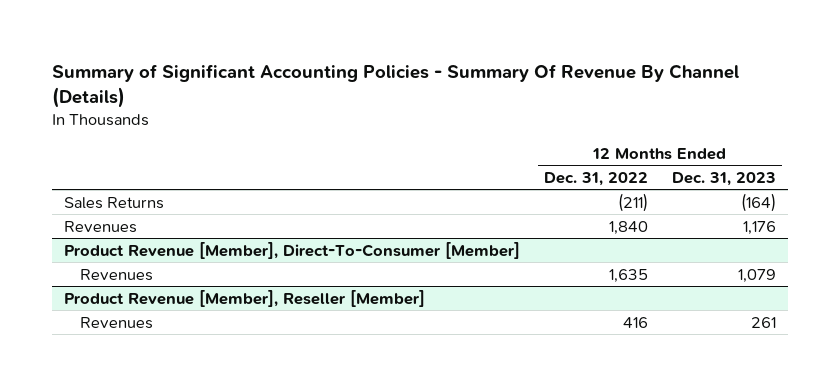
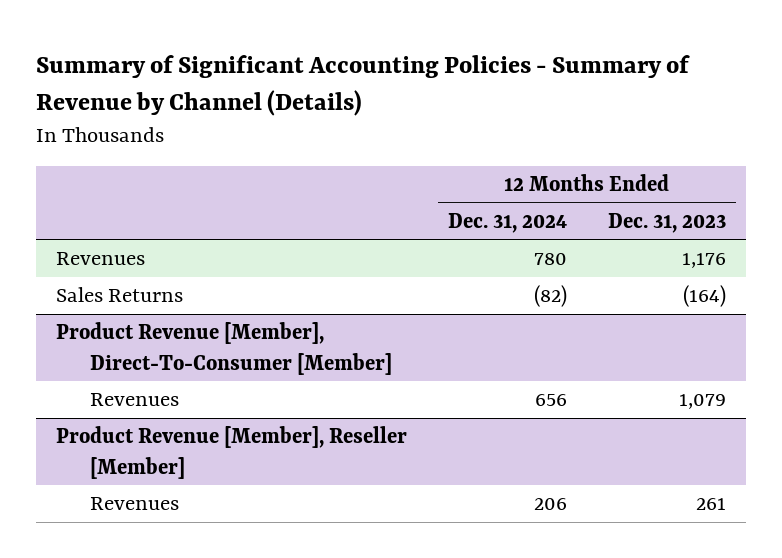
[52,63,740,108] Summary of Significant Accounting Policies - Summary Of Revenue By Channel (Details) -> [35,54,690,116] Summary of Significant Accounting Policies - Summary of Revenue by Channel (Details)
[543,171,648,186] Dec. 31, 2022 -> none
none -> [448,212,568,233] Dec. 31, 2024
[64,196,165,209] Sales Returns -> [56,287,184,303] Sales Returns

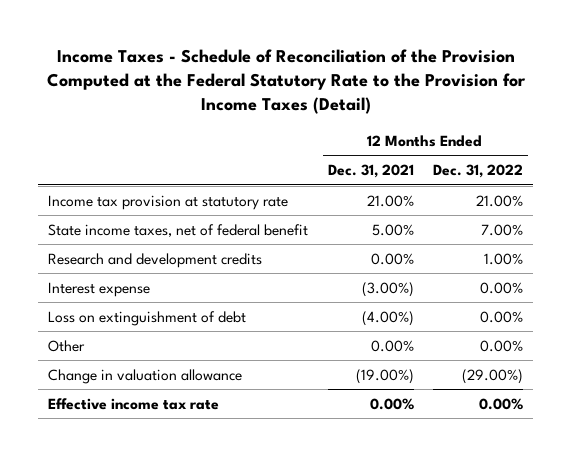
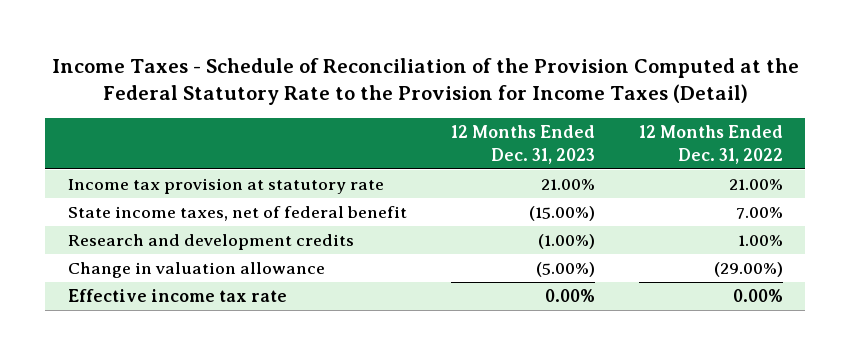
[327,164,414,179] Dec. 31, 2021 -> none
none -> [450,124,595,164] 12 Months Ended Dec. 31, 2023
[47,281,150,297] Interest expense -> none
[47,310,246,326] Loss on extinguishment of debt -> none
[47,339,85,352] Other -> none

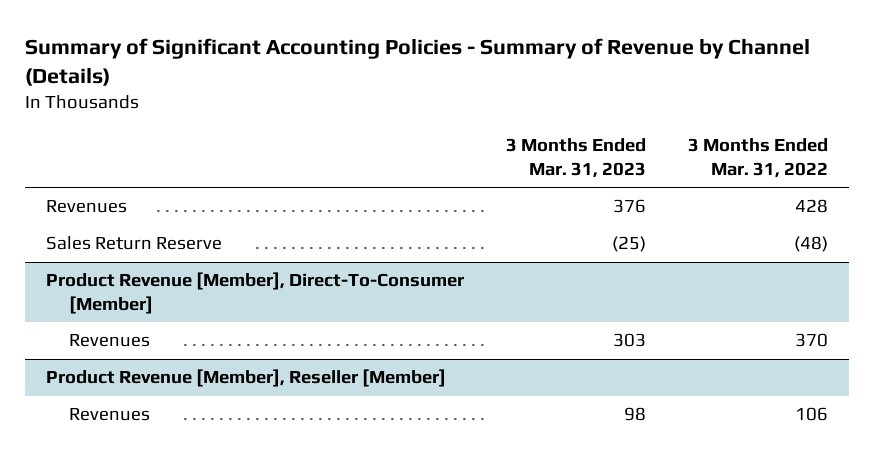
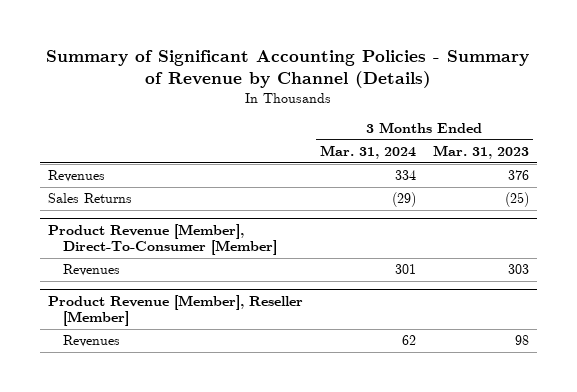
[688,138,829,178] 3 Months Ended Mar. 31, 2022 -> none
none -> [319,145,416,160] Mar. 31, 2024
[46,236,223,251] Sales Return Reserve -> [48,193,133,204] Sales Returns

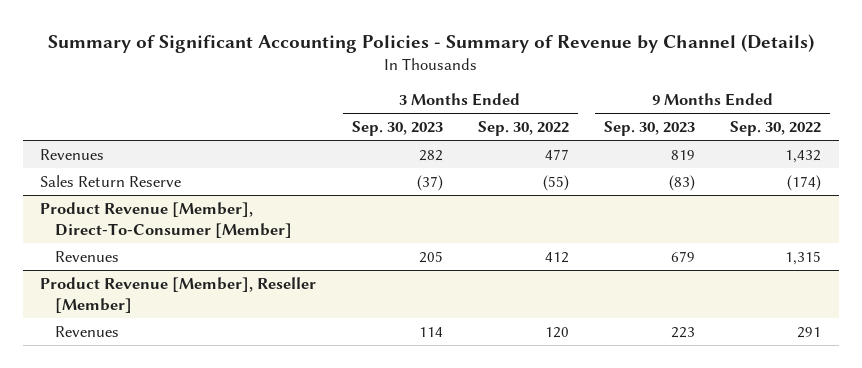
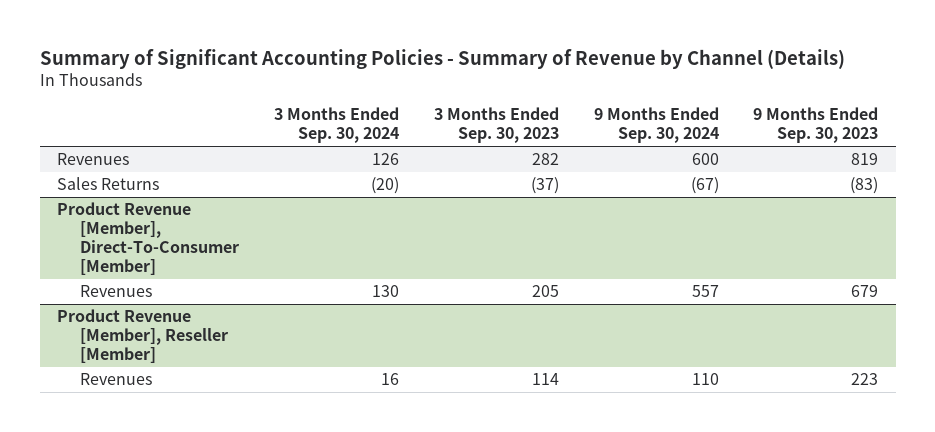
[477,121,569,137] Sep. 30, 2022 -> none
[730,121,822,137] Sep. 30, 2022 -> none
none -> [274,107,400,144] 3 Months Ended Sep. 30, 2024
none -> [593,107,719,144] 9 Months Ended Sep. 30, 2024
[40,174,182,187] Sales Return Reserve -> [57,177,160,191] Sales Returns

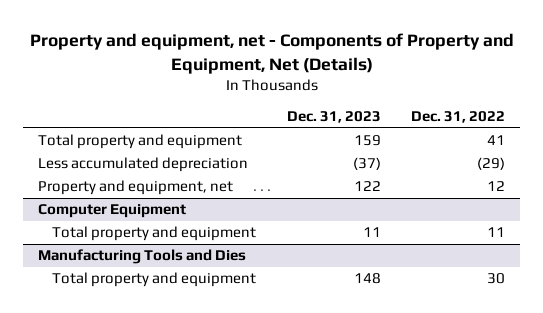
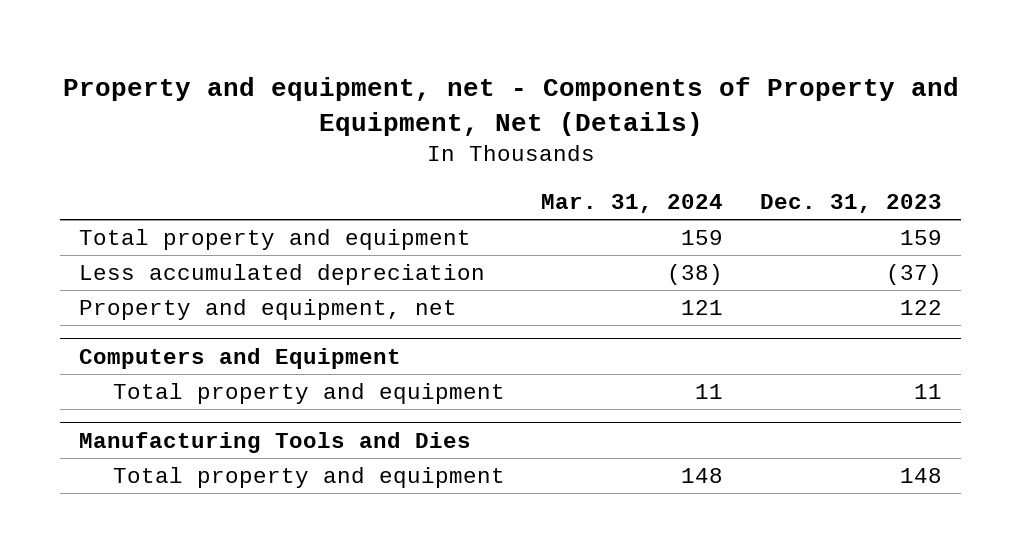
[411,111,506,124] Dec. 31, 2022 -> none
none -> [541,193,724,213] Mar. 31, 2024
[38,204,187,219] Computer Equipment -> [78,348,401,370] Computers and Equipment

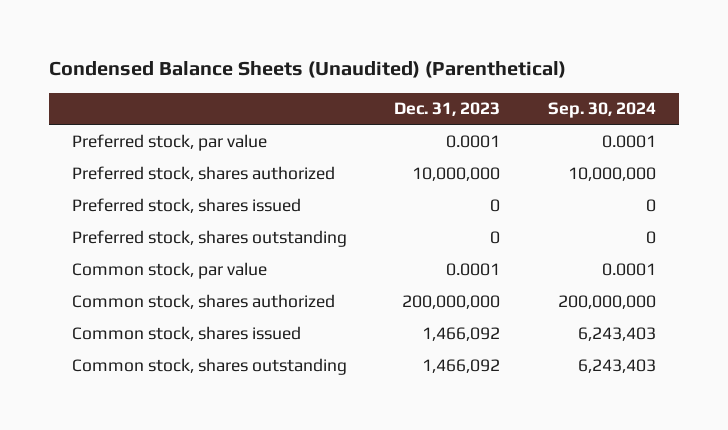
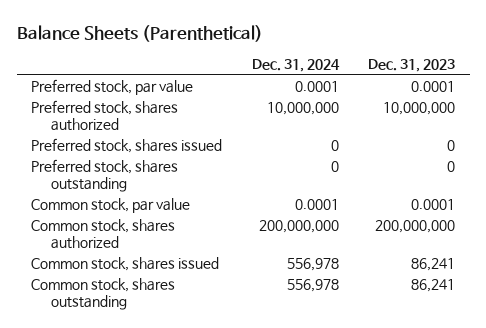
[48,61,566,79] Condensed Balance Sheets (Unaudited) (Parenthetical) -> [16,24,263,42] Balance Sheets (Parenthetical)
[547,102,656,119] Sep. 30, 2024 -> none
none -> [251,58,340,72] Dec. 31, 2024
[422,326,501,341] 1,466,092 -> [410,257,455,271] 86,241
[422,358,501,373] 1,466,092 -> [410,278,455,292] 86,241

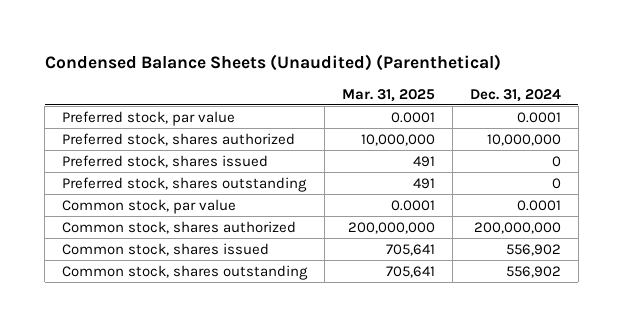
[16,24,263,42] Balance Sheets (Parenthetical) -> [44,53,501,71] Condensed Balance Sheets (Unaudited) (Parenthetical)
[367,58,455,72] Dec. 31, 2023 -> none
none -> [341,88,435,102] Mar. 31, 2025
[286,257,339,271] 556,978 -> [505,243,561,256] 556,902
[286,278,339,292] 556,978 -> [505,265,561,278] 556,902

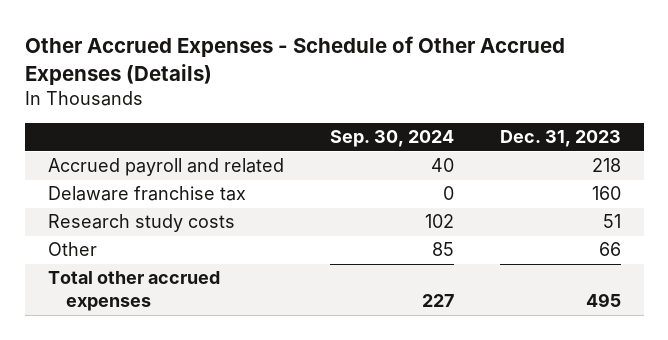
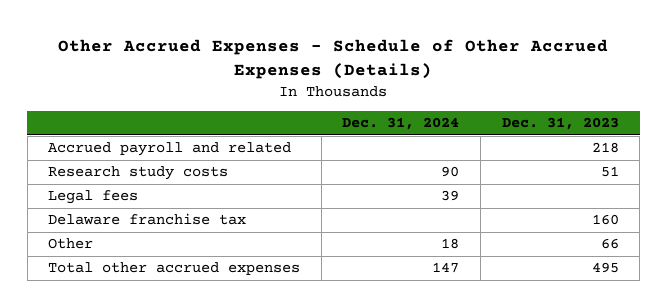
[329,130,454,148] Sep. 30, 2024 -> none
none -> [342,117,460,131] Dec. 31, 2024
none -> [48,190,139,205] Legal fees
[47,186,246,202] Delaware franchise tax -> [48,213,247,226] Delaware franchise tax

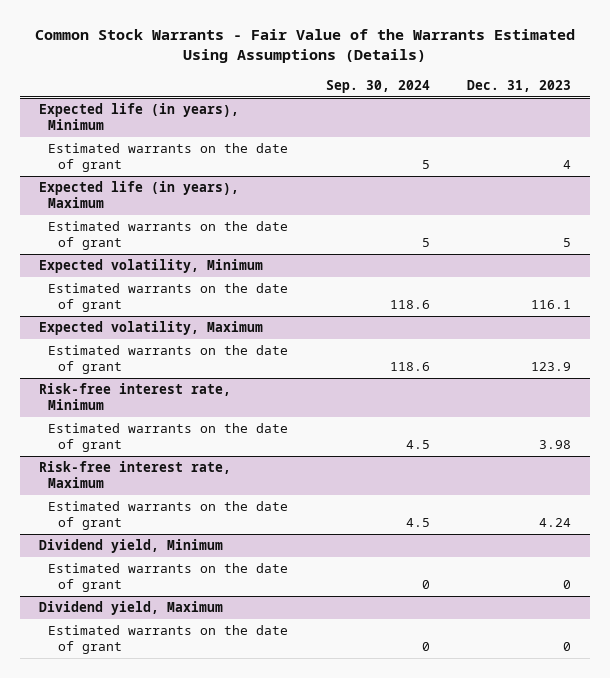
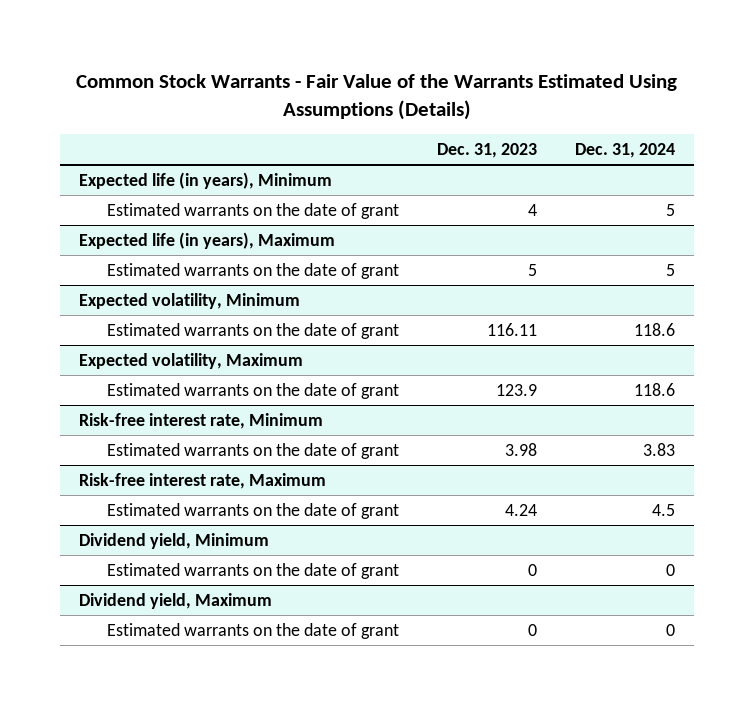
[325,79,430,93] Sep. 30, 2024 -> none
none -> [575,142,676,158] Dec. 31, 2024
[531,299,572,309] 116.1 -> [486,322,537,336] 116.11

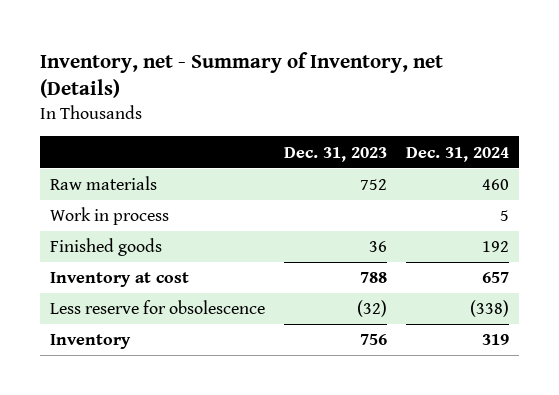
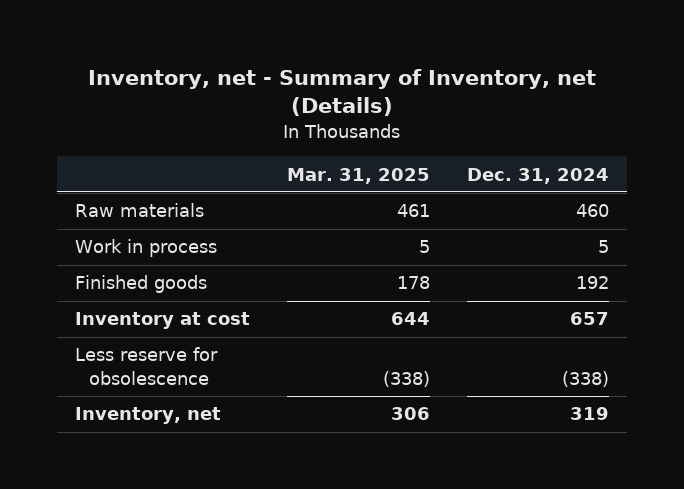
[284,146,388,162] Dec. 31, 2023 -> none
none -> [286,167,430,184] Mar. 31, 2025
[50,334,132,350] Inventory -> [75,407,222,425] Inventory, net

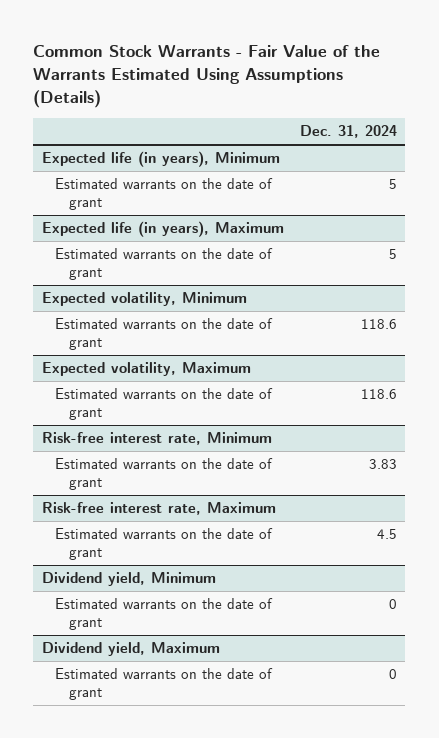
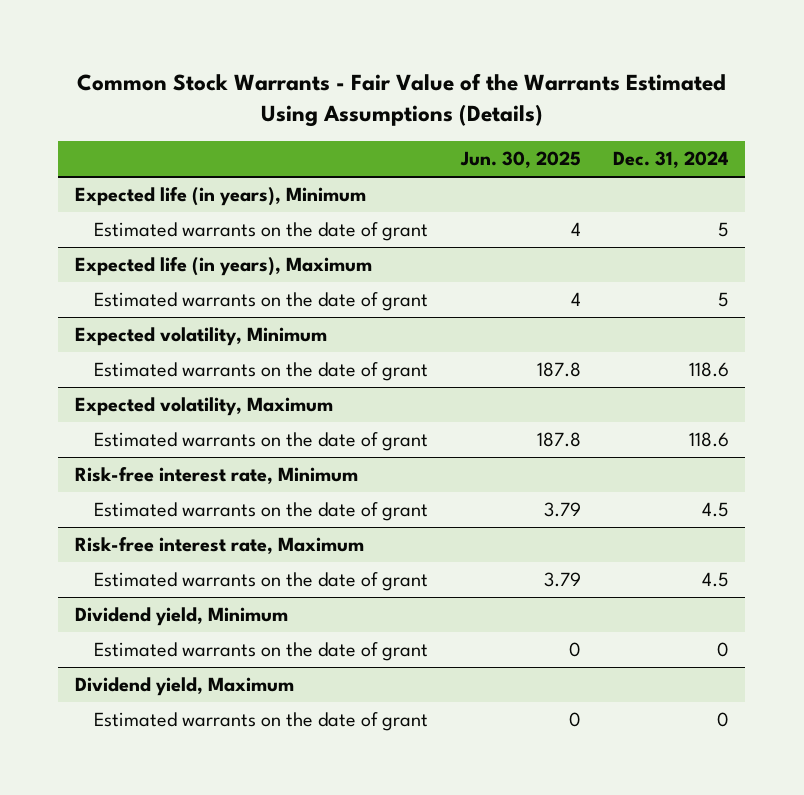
none -> [459,151,581,169] Jun. 30, 2025
[368,459,397,470] 3.83 -> [701,502,729,518] 4.5

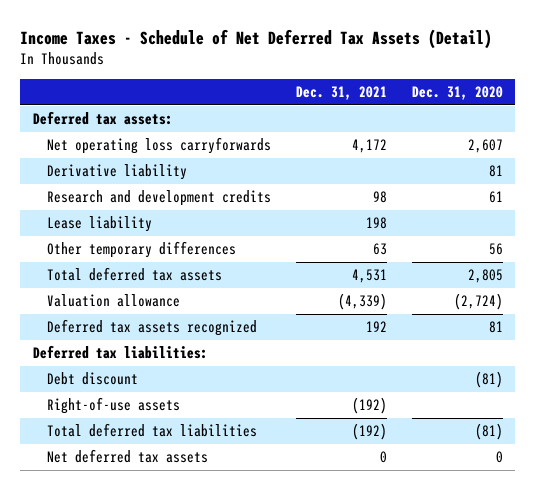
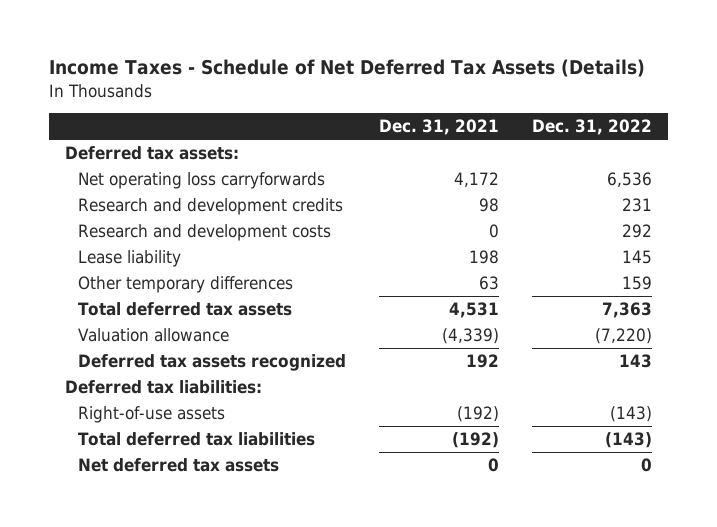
[20,28,493,49] Income Taxes - Schedule of Net Deferred Tax Assets (Detail) -> [48,59,645,78] Income Taxes - Schedule of Net Deferred Tax Assets (Details)
[411,86,503,101] Dec. 31, 2020 -> none
none -> [531,119,652,136] Dec. 31, 2022
[46,164,187,181] Derivative liability -> none
none -> [77,224,331,242] Research and development costs
[46,372,138,386] Debt discount -> none

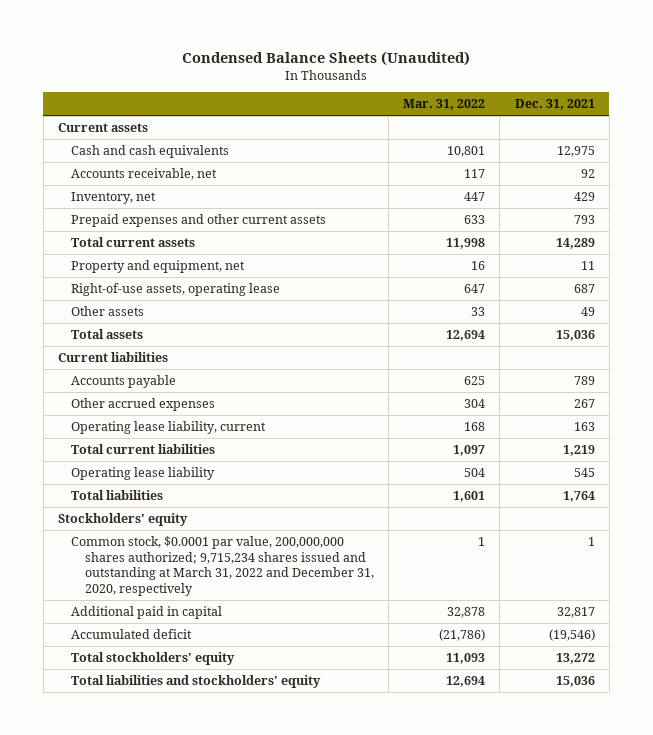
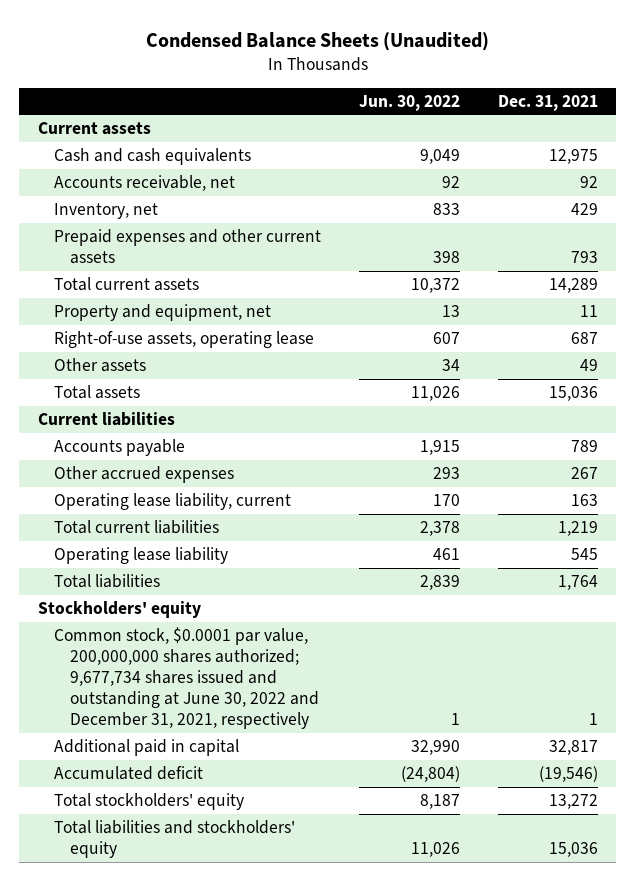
[403,98,486,110] Mar. 31, 2022 -> none
none -> [358,94,460,111] Jun. 30, 2022
[71,536,374,597] Common stock, $0.0001 par value, 200,000,000 shares authorized; 9,715,234 shares issued and outstanding at March 31, 2022 and December 31, 2020, respectively -> [54,627,320,730] Common stock, $0.0001 par value, 200,000,000 shares authorized; 9,677,734 shares issued and outstanding at June 30, 2022 and December 31, 2021, respectively

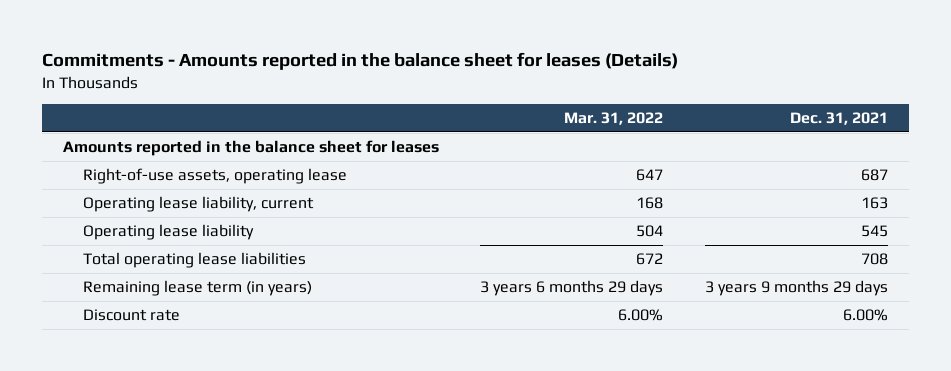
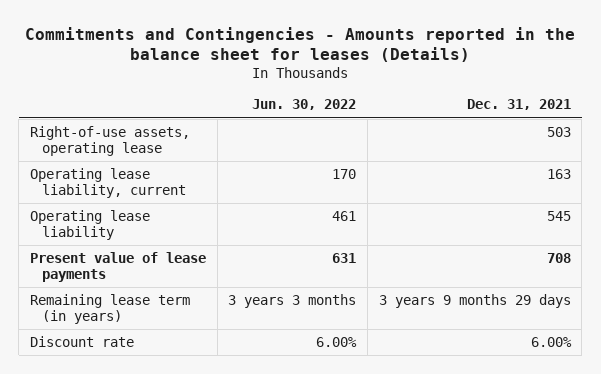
[41,52,678,71] Commitments - Amounts reported in the balance sheet for leases (Details) -> [25,26,576,63] Commitments and Contingencies - Amounts reported in the balance sheet for leases (Details)
[564,112,664,126] Mar. 31, 2022 -> none
none -> [252,99,357,111] Jun. 30, 2022
[62,140,439,157] Amounts reported in the balance sheet for leases -> none
[861,169,889,182] 687 -> [546,126,571,137] 503
[82,252,306,269] Total operating lease liabilities -> [30,251,207,282] Present value of lease payments

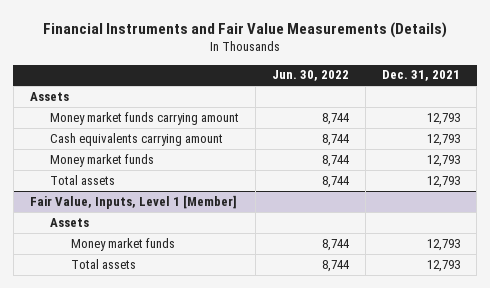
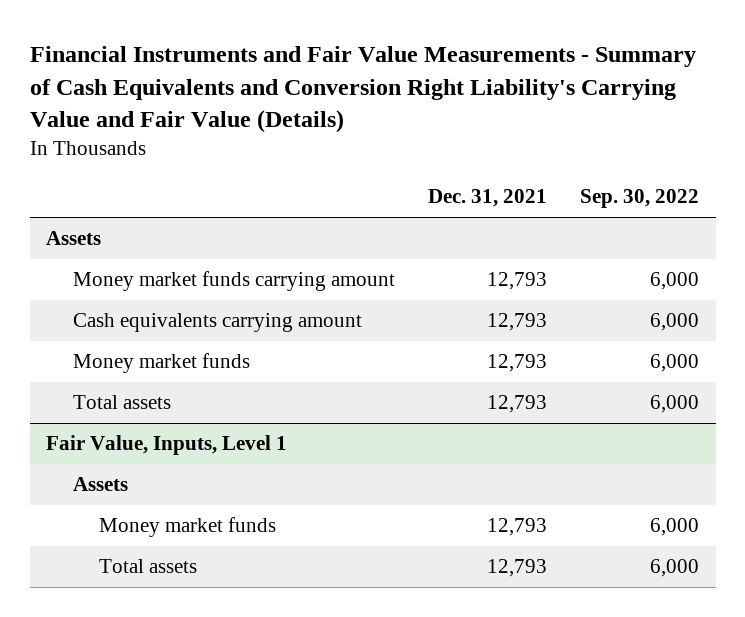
[43,21,448,38] Financial Instruments and Fair Value Measurements (Details) -> [29,46,696,133] Financial Instruments and Fair Value Measurements - Summary of Cash Equivalents and Conversion Right Liability's Carrying Value and Fair Value (Details)
[272,70,350,82] Jun. 30, 2022 -> none
none -> [580,189,700,209] Sep. 30, 2022
[29,194,237,209] Fair Value, Inputs, Level 1 [Member] -> [46,435,288,456] Fair Value, Inputs, Level 1

